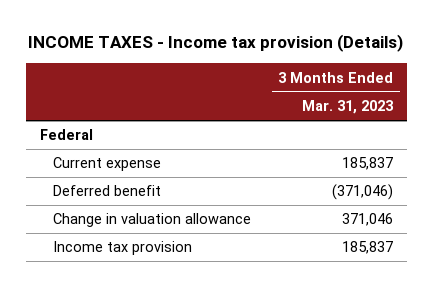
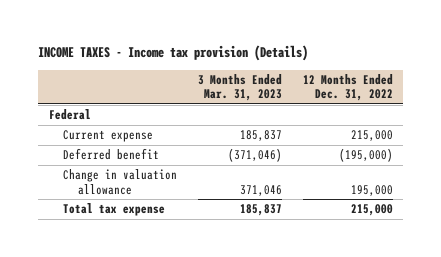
none -> [302,73,393,102] 12 Months Ended Dec. 31, 2022
[52,241,192,256] Income tax provision -> [63,203,166,217] Total tax expense

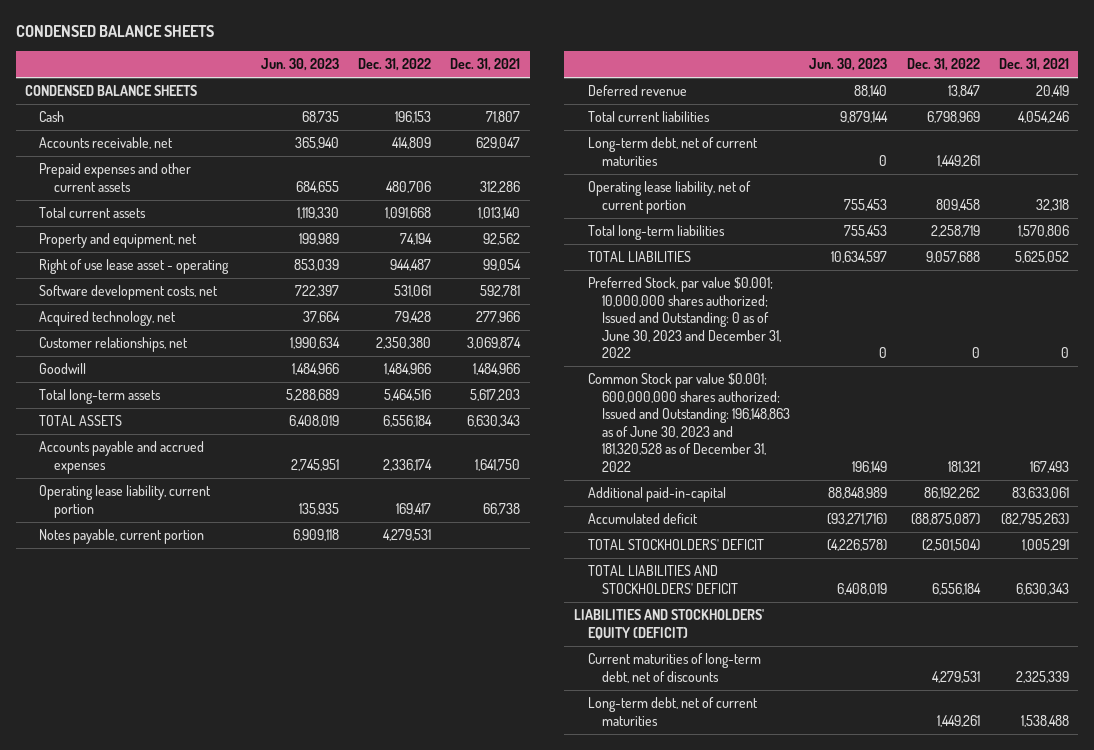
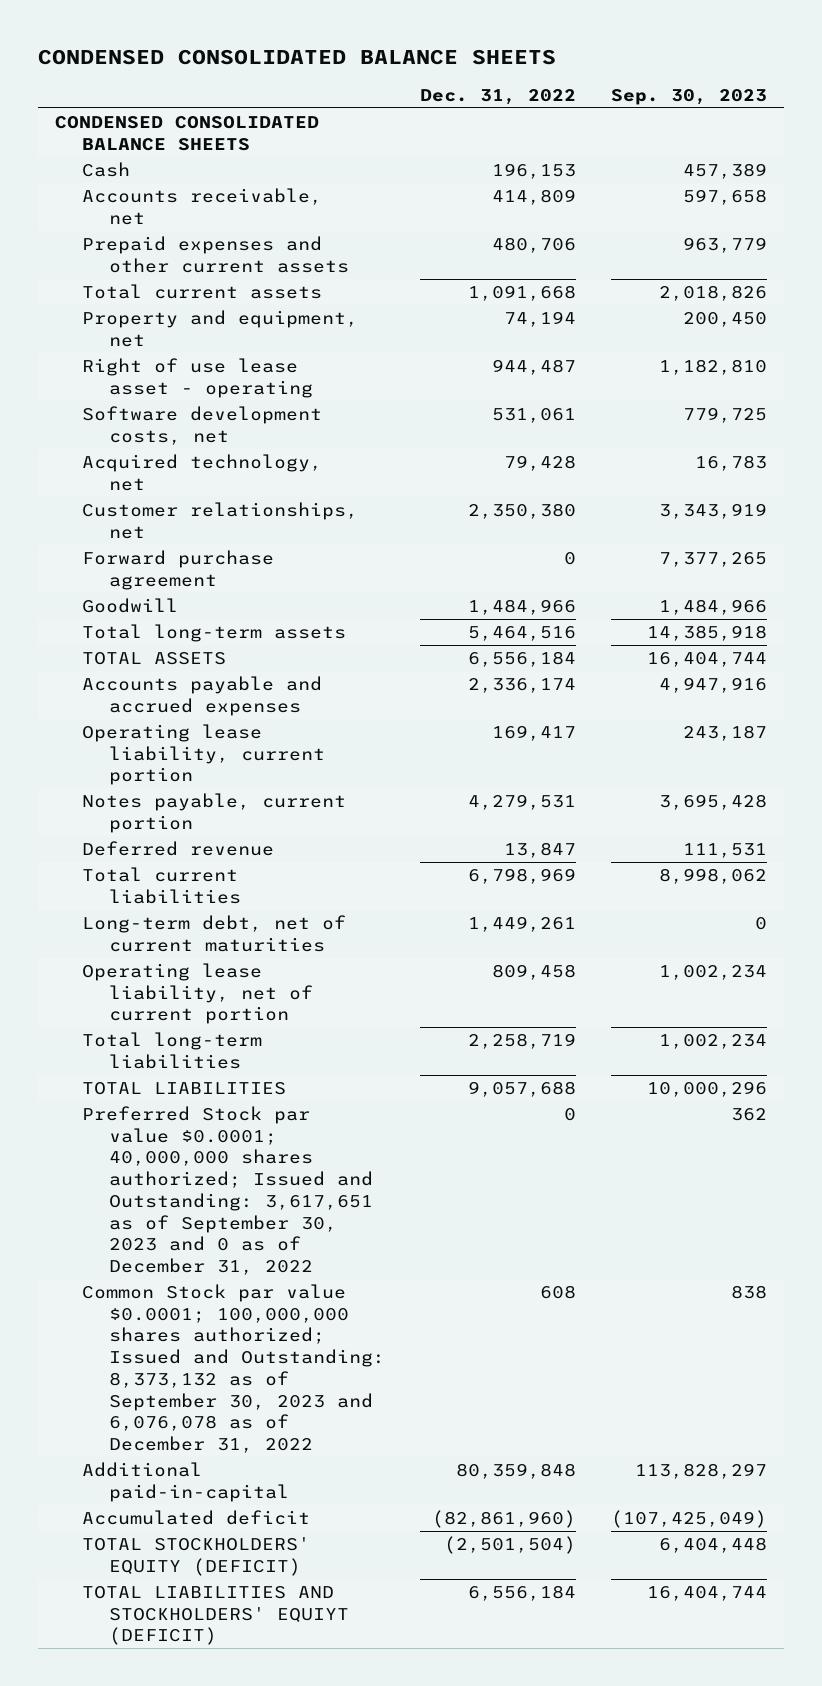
[15,24,214,37] CONDENSED BALANCE SHEETS -> [37,49,556,66] CONDENSED CONSOLIDATED BALANCE SHEETS
[260,57,339,71] Jun. 30, 2023 -> none
[450,57,521,71] Dec. 31, 2021 -> none
none -> [610,88,767,105] Sep. 30, 2023
[25,85,198,97] CONDENSED BALANCE SHEETS -> [55,115,320,151] CONDENSED CONSOLIDATED BALANCE SHEETS
none -> [82,549,275,590] Forward purchase agreement
[573,609,764,640] LIABILITIES AND STOCKHOLDERS' EQUITY (DEFICIT) -> none
[588,653,762,683] Current maturities of long-term debt, net of discounts -> none
[588,697,759,726] Long-term debt, net of current maturities -> none
[588,277,782,359] Preferred Stock, par value $0.001; 10,000,000 shares authorized; Issued and Outstanding: 0 as of June 30, 2023 and December 31, 2022 -> [82,1105,374,1275] Preferred Stock par value $0.0001; 40,000,000 shares authorized; Issued and Outstanding: 3,617,651 as of September 30, 2023 and 0 as of December 31, 2022
[588,373,791,472] Common Stock par value $0.001; 600,000,000 shares authorized; Issued and Outstanding: 196,148,863 as of June 30, 2023 and 181,320,528 as of December 31, 2022 -> [82,1283,386,1453] Common Stock par value $0.0001; 100,000,000 shares authorized; Issued and Outstanding: 8,373,132 as of September 30, 2023 and 6,076,078 as of December 31, 2022
[947,460,980,473] 181,321 -> [539,1284,576,1299] 608
[923,487,980,500] 86,192,262 -> [455,1462,576,1479] 80,359,848
[910,513,980,526] (88,875,087) -> [431,1509,576,1528] (82,861,960)
[588,539,765,551] TOTAL STOCKHOLDERS' DEFICIT -> [82,1536,311,1576] TOTAL STOCKHOLDERS' EQUITY (DEFICIT)
[588,565,739,594] TOTAL LIABILITIES AND STOCKHOLDERS' DEFICIT -> [82,1585,350,1646] TOTAL LIABILITIES AND STOCKHOLDERS' EQUIYT (DEFICIT)

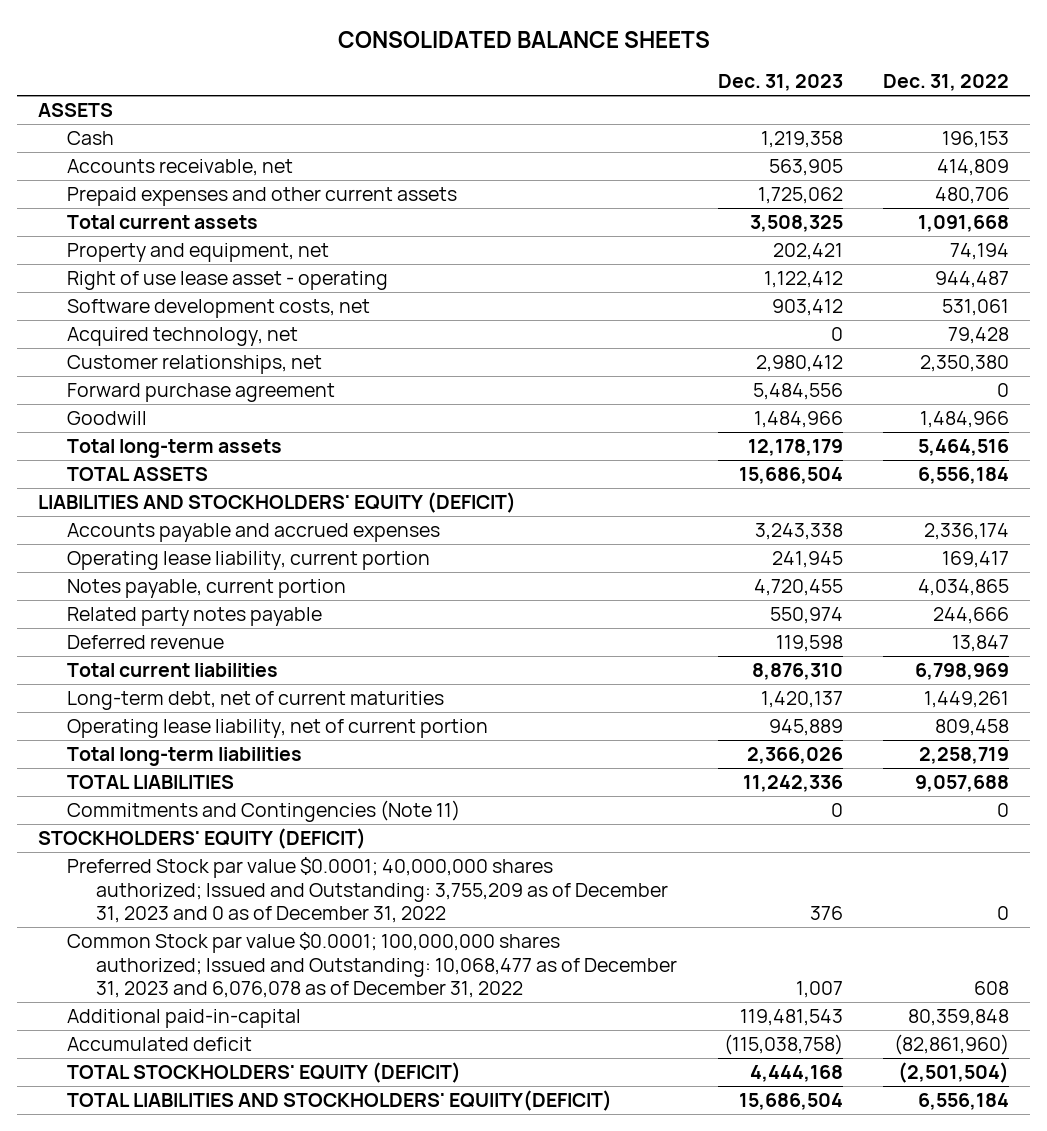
[37,49,556,66] CONDENSED CONSOLIDATED BALANCE SHEETS -> [337,30,710,48] CONSOLIDATED BALANCE SHEETS
[610,88,767,105] Sep. 30, 2023 -> none
none -> [717,74,843,92] Dec. 31, 2023
[55,115,320,151] CONDENSED CONSOLIDATED BALANCE SHEETS -> none
none -> [37,103,113,118] ASSETS
none -> [37,492,516,514] LIABILITIES AND STOCKHOLDERS' EQUITY (DEFICIT)
[467,793,576,810] 4,279,531 -> [918,579,1010,597] 4,034,865
none -> [66,607,322,627] Related party notes payable
none -> [66,800,460,823] Commitments and Contingencies (Note 11)
none -> [37,828,366,850] STOCKHOLDERS' EQUITY (DEFICIT)
[82,1105,374,1275] Preferred Stock par value $0.0001; 40,000,000 shares authorized; Issued and Outstanding: 3,617,651 as of September 30, 2023 and 0 as of December 31, 2022 -> [66,857,669,923] Preferred Stock par value $0.0001; 40,000,000 shares authorized; Issued and Outstanding: 3,755,209 as of December 31, 2023 and 0 as of December 31, 2022
[82,1283,386,1453] Common Stock par value $0.0001; 100,000,000 shares authorized; Issued and Outstanding: 8,373,132 as of September 30, 2023 and 6,076,078 as of December 31, 2022 -> [66,932,678,998] Common Stock par value $0.0001; 100,000,000 shares authorized; Issued and Outstanding: 10,068,477 as of December 31, 2023 and 6,076,078 as of December 31, 2022
[82,1585,350,1646] TOTAL LIABILITIES AND STOCKHOLDERS' EQUIYT (DEFICIT) -> [66,1090,612,1112] TOTAL LIABILITIES AND STOCKHOLDERS' EQUIITY(DEFICIT)

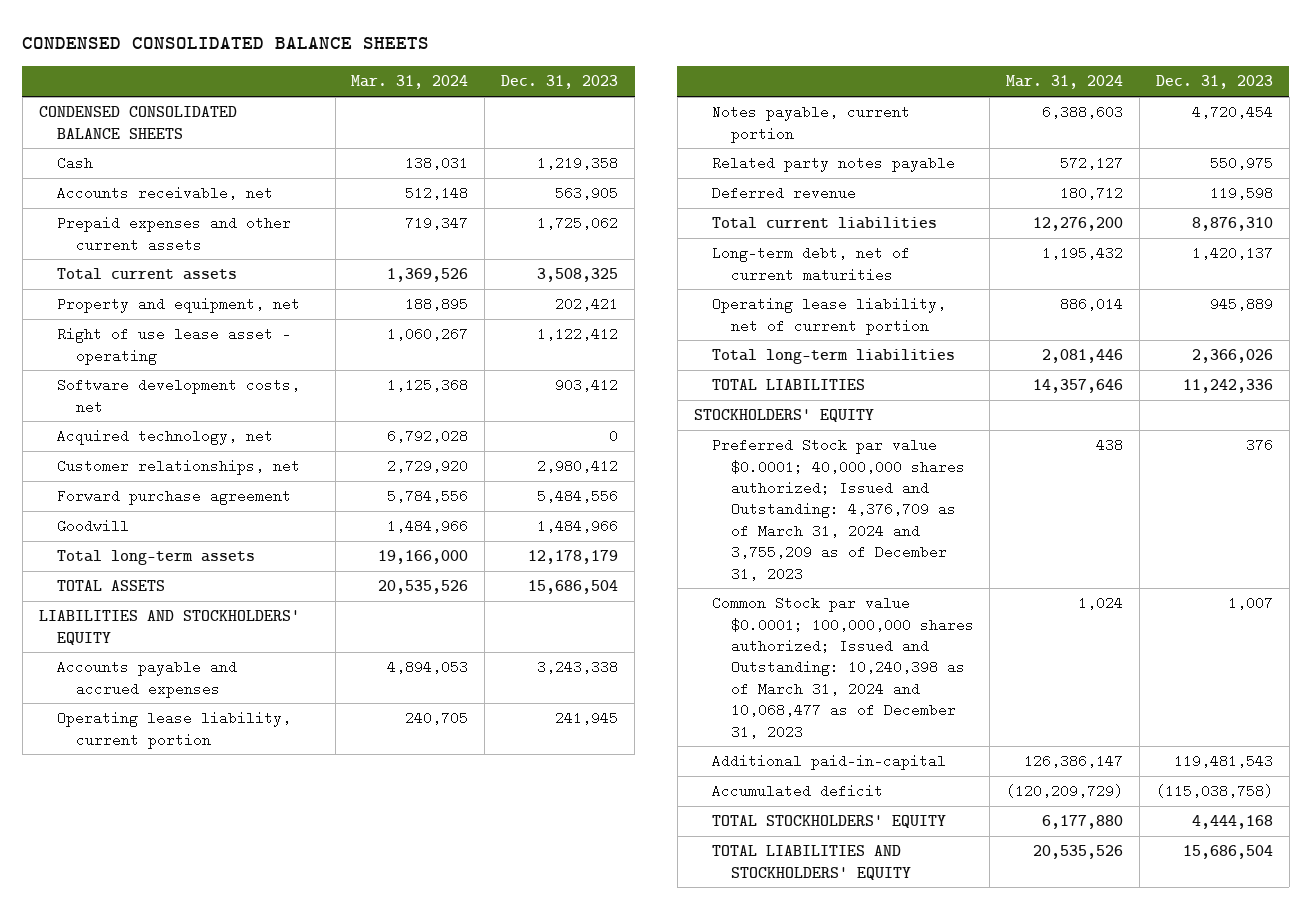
[337,30,710,48] CONSOLIDATED BALANCE SHEETS -> [22,37,430,50] CONDENSED CONSOLIDATED BALANCE SHEETS
[883,74,1010,92] Dec. 31, 2022 -> none
none -> [351,75,469,90] Mar. 31, 2024
[37,103,113,118] ASSETS -> none
none -> [38,106,237,139] CONDENSED CONSOLIDATED BALANCE SHEETS
[37,492,516,514] LIABILITIES AND STOCKHOLDERS' EQUITY (DEFICIT) -> [38,610,300,645] LIABILITIES AND STOCKHOLDERS' EQUITY
[753,579,843,597] 4,720,455 -> [1192,105,1274,120] 4,720,454
[769,607,843,625] 550,974 -> [1210,156,1274,171] 550,975
[66,800,460,823] Commitments and Contingencies (Note 11) -> none
[37,828,366,850] STOCKHOLDERS' EQUITY (DEFICIT) -> [693,409,874,423] STOCKHOLDERS' EQUITY
[66,857,669,923] Preferred Stock par value $0.0001; 40,000,000 shares authorized; Issued and Outstanding: 3,755,209 as of December 31, 2023 and 0 as of December 31, 2022 -> [712,438,965,581] Preferred Stock par value $0.0001; 40,000,000 shares authorized; Issued and Outstanding: 4,376,709 as of March 31, 2024 and 3,755,209 as of December 31, 2023
[66,932,678,998] Common Stock par value $0.0001; 100,000,000 shares authorized; Issued and Outstanding: 10,068,477 as of December 31, 2023 and 6,076,078 as of December 31, 2022 -> [712,596,974,739] Common Stock par value $0.0001; 100,000,000 shares authorized; Issued and Outstanding: 10,240,398 as of March 31, 2024 and 10,068,477 as of December 31, 2023
[66,1062,461,1084] TOTAL STOCKHOLDERS' EQUITY (DEFICIT) -> [712,815,947,829] TOTAL STOCKHOLDERS' EQUITY
[66,1090,612,1112] TOTAL LIABILITIES AND STOCKHOLDERS' EQUIITY(DEFICIT) -> [712,845,911,880] TOTAL LIABILITIES AND STOCKHOLDERS' EQUITY

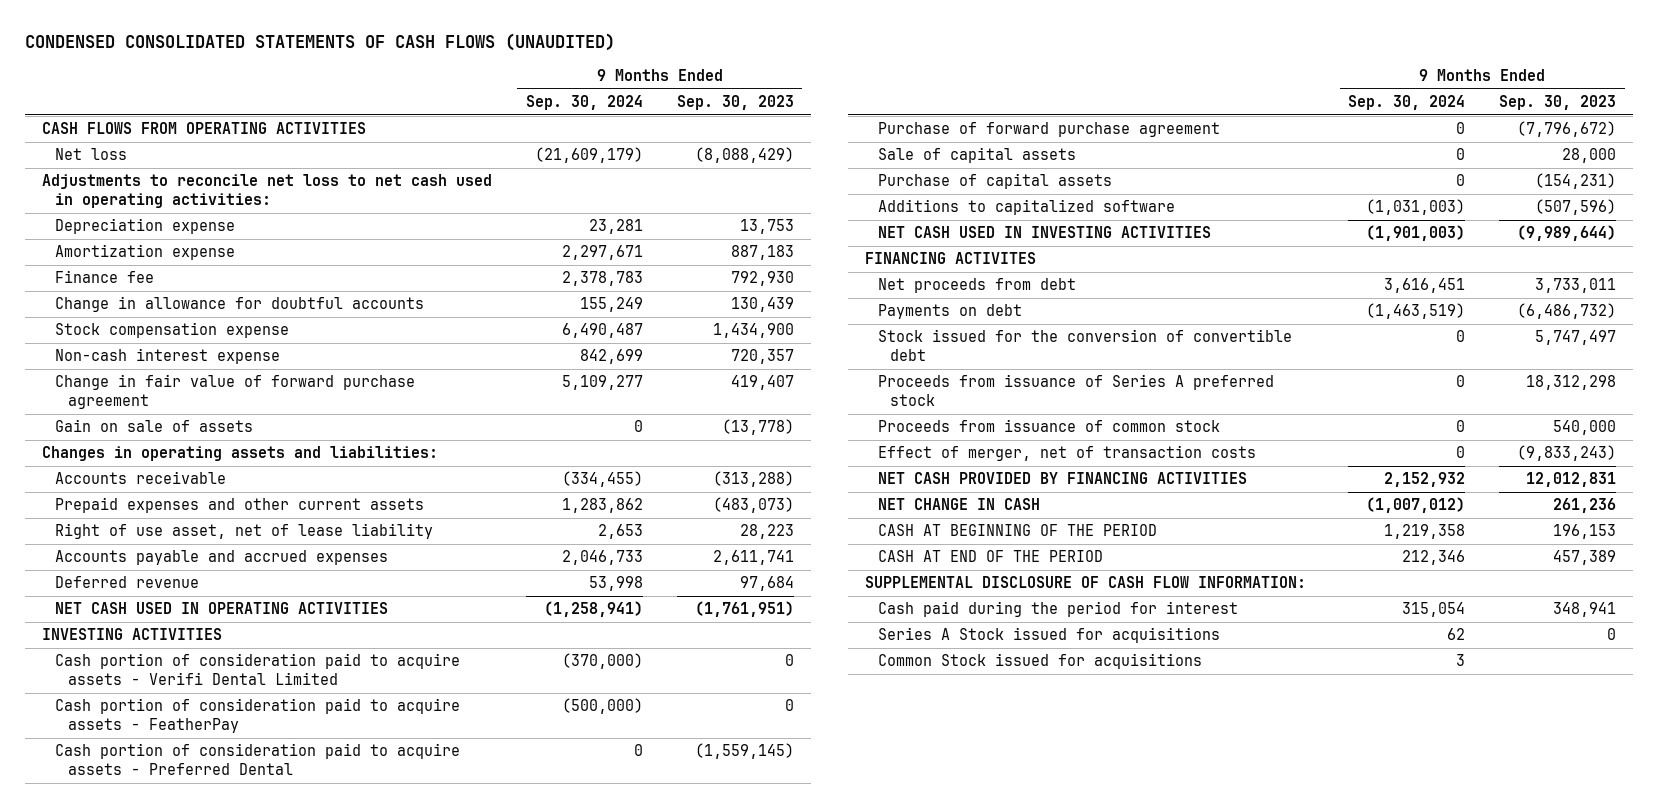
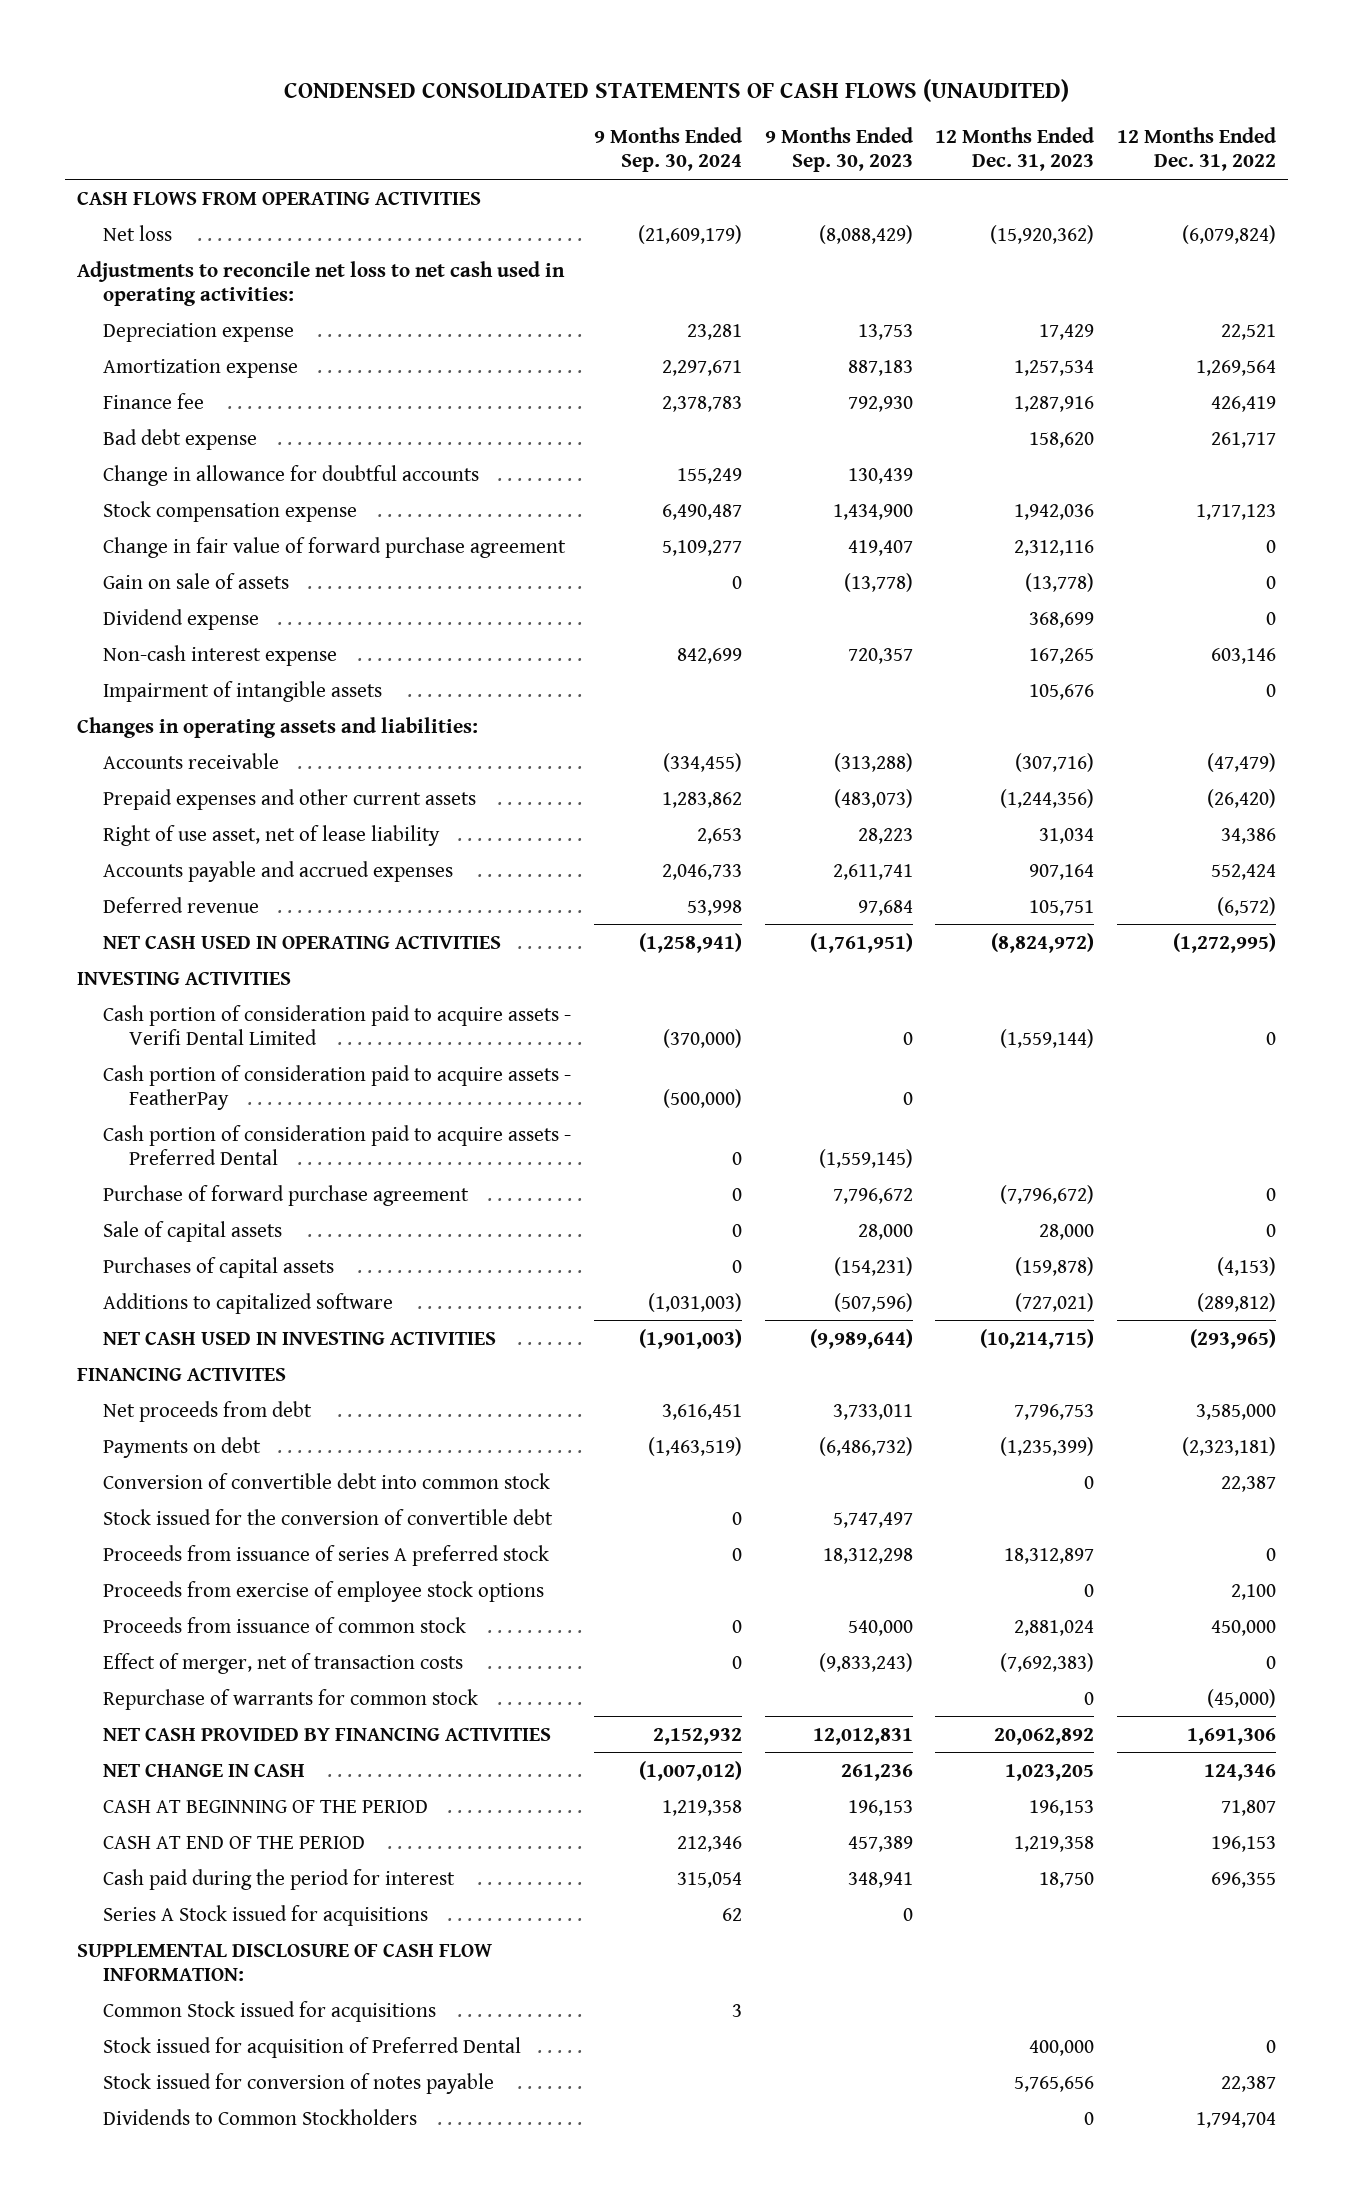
none -> [935,127,1095,172] 12 Months Ended Dec. 31, 2023
none -> [1117,127,1277,172] 12 Months Ended Dec. 31, 2022
none -> [102,428,257,450] Bad debt expense
none -> [102,608,259,630] Dividend expense
[55,348,281,365] Non-cash interest expense -> [102,644,337,666] Non-cash interest expense
none -> [102,680,382,702] Impairment of intangible assets
[1517,121,1617,138] (7,796,672) -> [832,1187,913,1204] 7,796,672
[877,173,1112,190] Purchase of capital assets -> [102,1256,334,1278] Purchases of capital assets
none -> [102,1472,550,1489] Conversion of convertible debt into common stock
[877,374,1274,407] Proceeds from issuance of Series A preferred stock -> [102,1544,549,1566] Proceeds from issuance of series A preferred stock
none -> [102,1580,544,1602] Proceeds from exercise of employee stock options
none -> [102,1688,478,1710] Repurchase of warrants for common stock
[864,576,1306,589] SUPPLEMENTAL DISCLOSURE OF CASH FLOW INFORMATION: -> [76,1943,492,1981] SUPPLEMENTAL DISCLOSURE OF CASH FLOW INFORMATION:
none -> [102,2036,521,2058] Stock issued for acquisition of Preferred Dental
none -> [102,2072,494,2094] Stock issued for conversion of notes payable
none -> [102,2108,417,2125] Dividends to Common Stockholders

